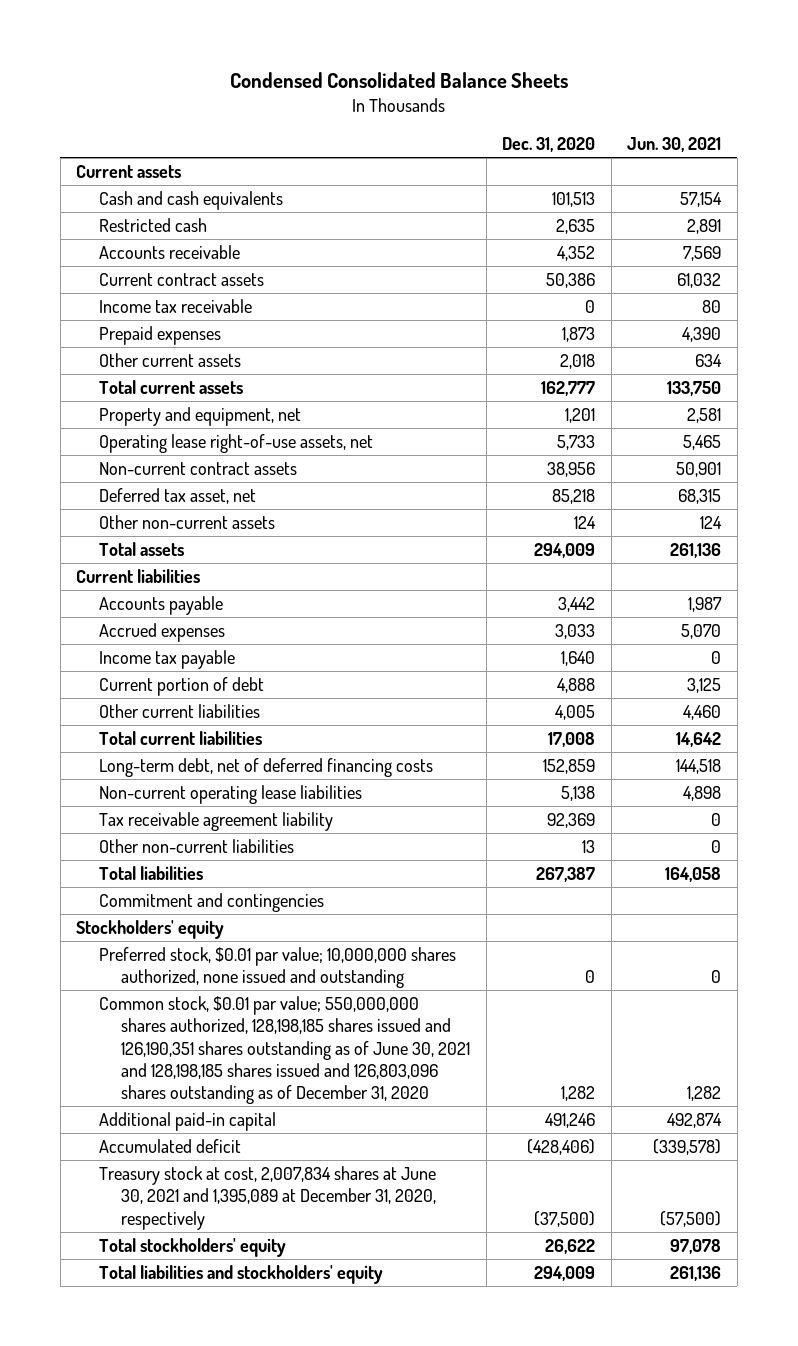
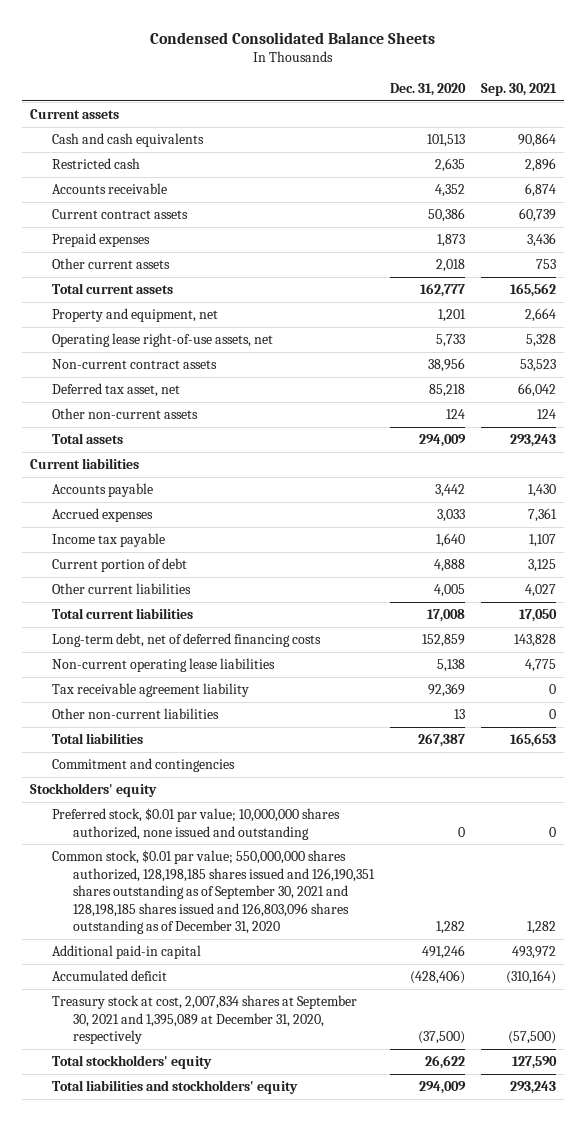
[627,137,722,153] Jun. 30, 2021 -> none
none -> [481,83,558,97] Sep. 30, 2021
[98,299,252,314] Income tax receivable -> none
[98,996,471,1105] Common stock, $0.01 par value; 550,000,000 shares authorized, 128,198,185 shares issued and 126,190,351 shares outstanding as of June 30, 2021 and 128,198,185 shares issued and 126,803,096 shares outstanding as of December 31, 2020 -> [51,850,375,935] Common stock, $0.01 par value; 550,000,000 shares authorized, 128,198,185 shares issued and 126,190,351 shares outstanding as of September 30, 2021 and 128,198,185 shares issued and 126,803,096 shares outstanding as of December 31, 2020
[98,1166,437,1230] Treasury stock at cost, 2,007,834 shares at June 30, 2021 and 1,395,089 at December 31, 2020, respectively -> [51,995,357,1045] Treasury stock at cost, 2,007,834 shares at September 30, 2021 and 1,395,089 at December 31, 2020, respectively

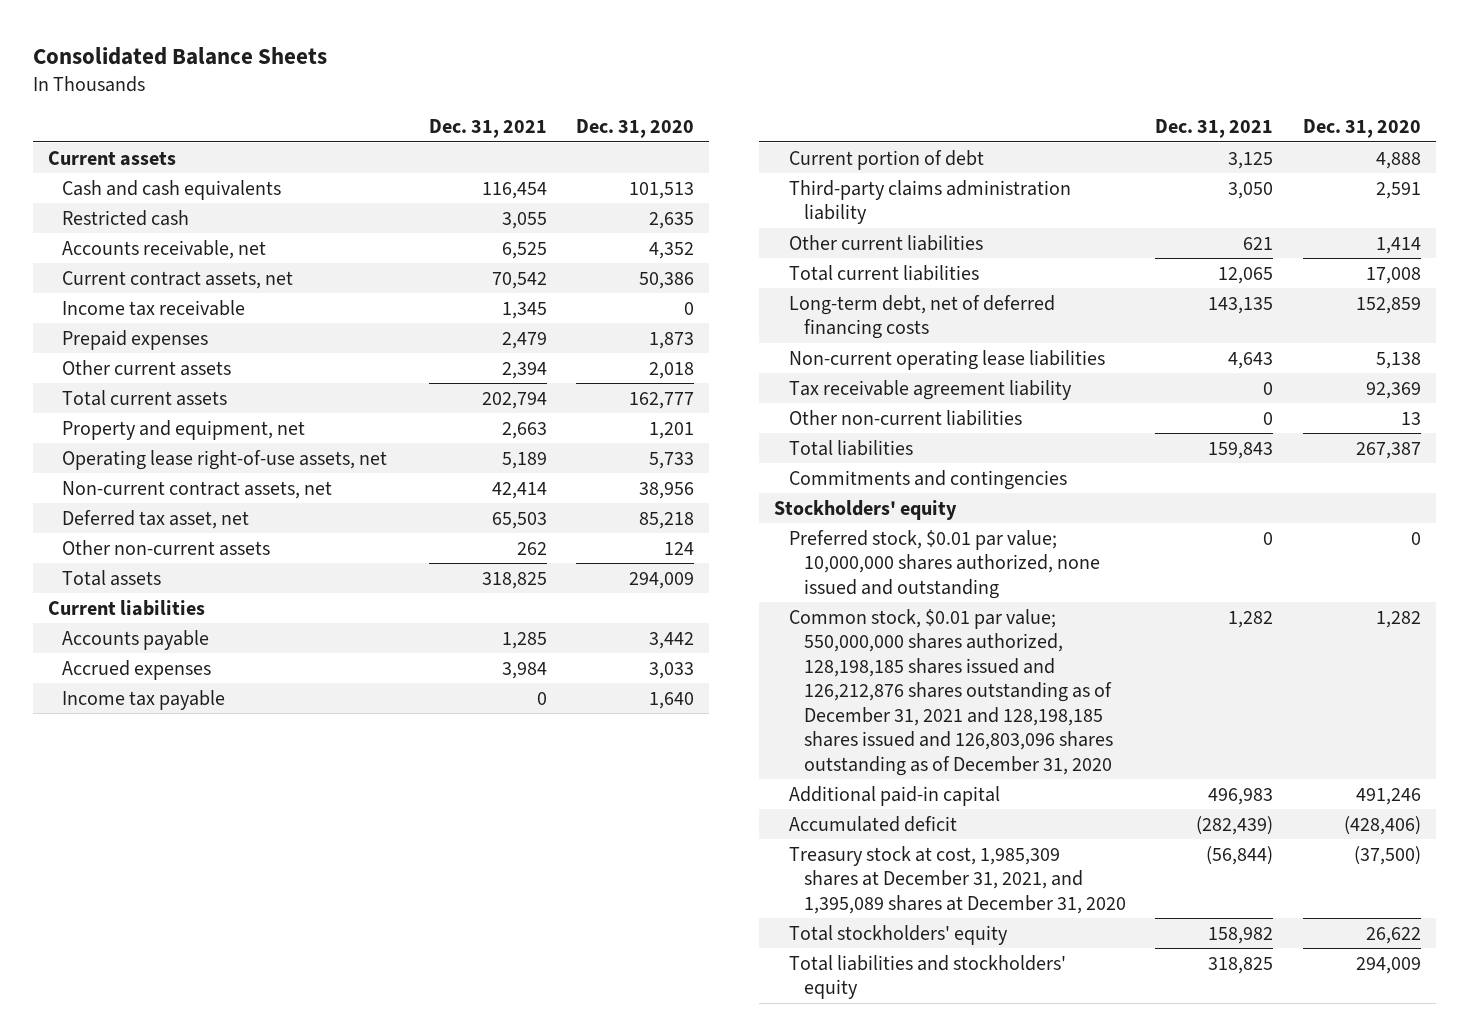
[150,31,436,44] Condensed Consolidated Balance Sheets -> [32,47,327,66] Consolidated Balance Sheets
[481,83,558,97] Sep. 30, 2021 -> none
none -> [428,119,547,139] Dec. 31, 2021
[51,183,167,195] Accounts receivable -> [62,239,267,259] Accounts receivable, net
[51,209,188,220] Current contract assets -> [62,270,294,289] Current contract assets, net
none -> [62,299,246,316] Income tax receivable
[51,359,217,370] Non-current contract assets -> [62,480,333,499] Non-current contract assets, net
none -> [788,179,1071,225] Third-party claims administration liability
[434,584,466,598] 4,005 -> [1375,236,1421,254] 1,414
[51,758,235,773] Commitment and contingencies -> [788,469,1067,490] Commitments and contingencies
[51,850,375,935] Common stock, $0.01 par value; 550,000,000 shares authorized, 128,198,185 shares issued and 126,190,351 shares outstanding as of September 30, 2021 and 128,198,185 shares issued and 126,803,096 shares outstanding as of December 31, 2020 -> [788,608,1113,776] Common stock, $0.01 par value; 550,000,000 shares authorized, 128,198,185 shares issued and 126,212,876 shares outstanding as of December 31, 2021 and 128,198,185 shares issued and 126,803,096 shares outstanding as of December 31, 2020
[51,995,357,1045] Treasury stock at cost, 2,007,834 shares at September 30, 2021 and 1,395,089 at December 31, 2020, respectively -> [788,845,1126,914] Treasury stock at cost, 1,985,309 shares at December 31, 2021, and 1,395,089 shares at December 31, 2020

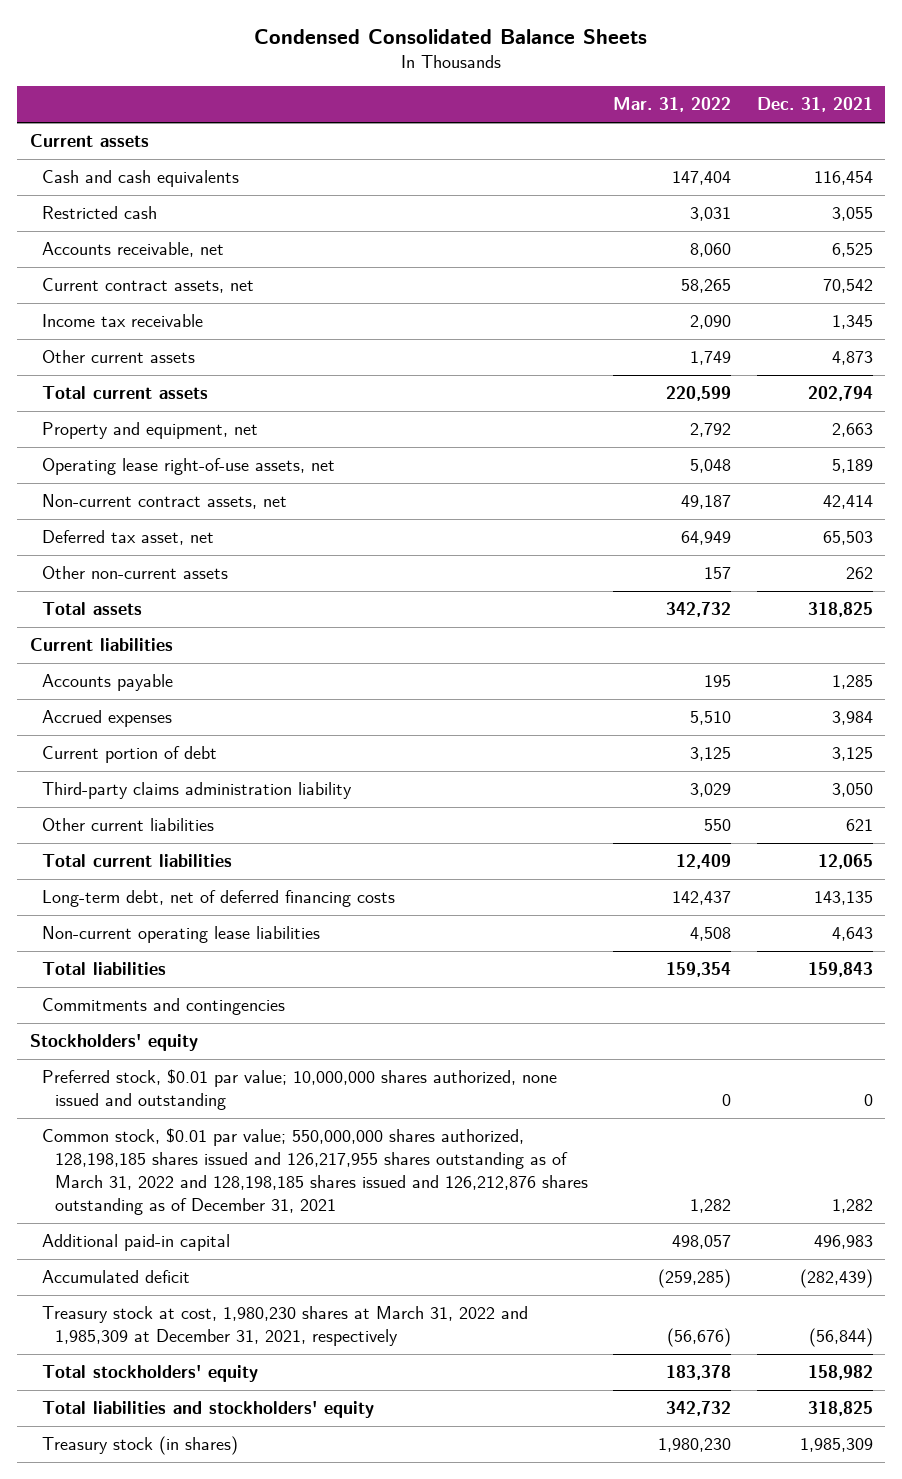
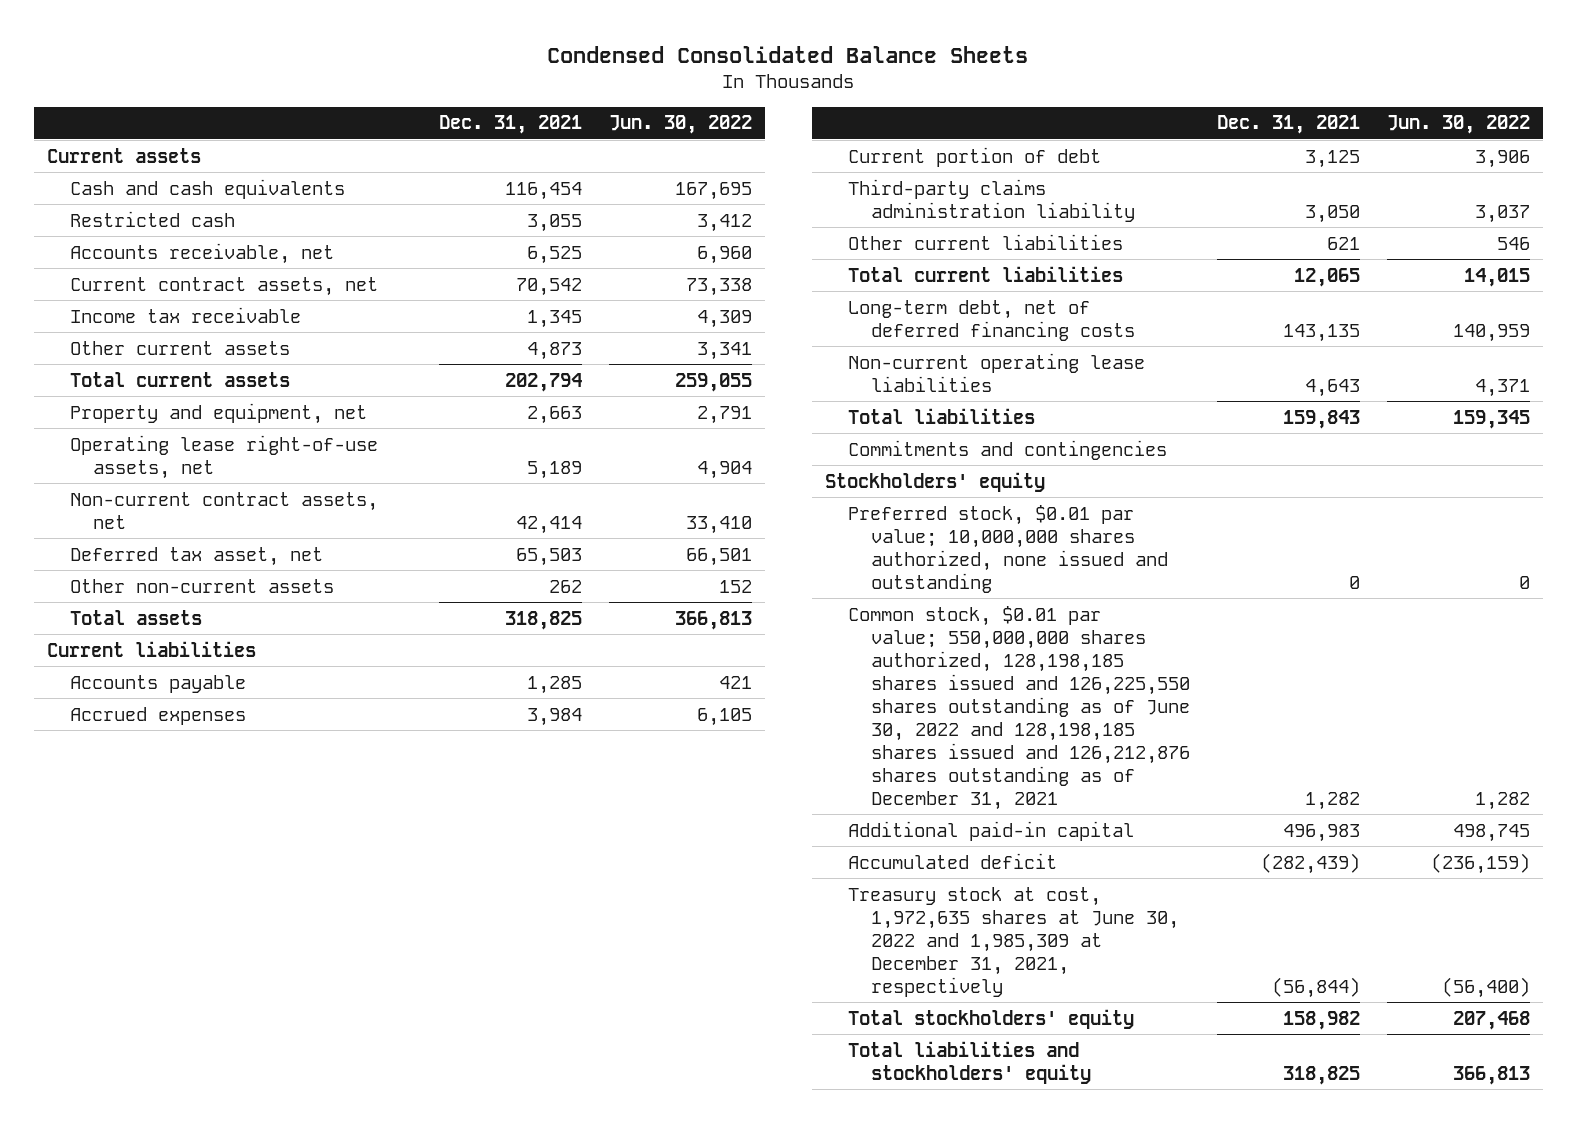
[613,97,732,113] Mar. 31, 2022 -> none
none -> [608,115,752,135] Jun. 30, 2022
[42,1128,588,1216] Common stock, $0.01 par value; 550,000,000 shares authorized, 128,198,185 shares issued and 126,217,955 shares outstanding as of March 31, 2022 and 128,198,185 shares issued and 126,212,876 shares outstanding as of December 31, 2021 -> [848,605,1191,810] Common stock, $0.01 par value; 550,000,000 shares authorized, 128,198,185 shares issued and 126,225,550 shares outstanding as of June 30, 2022 and 128,198,185 shares issued and 126,212,876 shares outstanding as of December 31, 2021
[42,1306,529,1347] Treasury stock at cost, 1,980,230 shares at March 31, 2022 and 1,985,309 at December 31, 2021, respectively -> [848,886,1180,997] Treasury stock at cost, 1,972,635 shares at June 30, 2022 and 1,985,309 at December 31, 2021, respectively
[42,1436,239,1456] Treasury stock (in shares) -> none

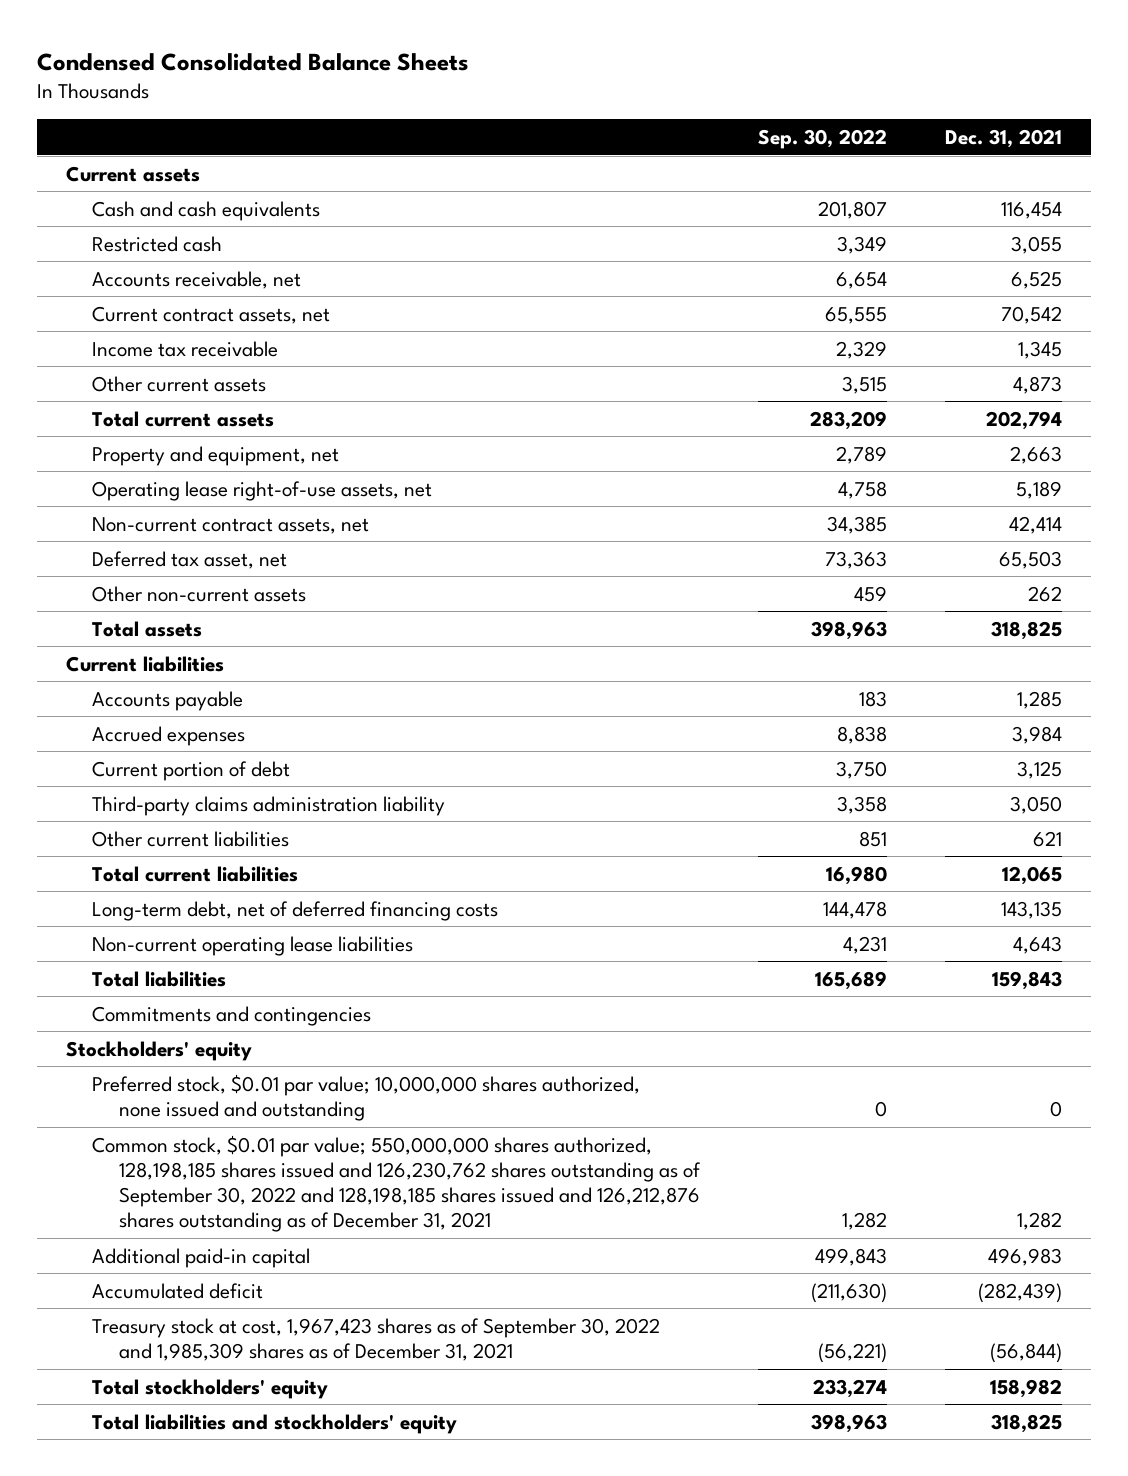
[608,115,752,135] Jun. 30, 2022 -> none
none -> [757,129,887,150] Sep. 30, 2022
[848,605,1191,810] Common stock, $0.01 par value; 550,000,000 shares authorized, 128,198,185 shares issued and 126,225,550 shares outstanding as of June 30, 2022 and 128,198,185 shares issued and 126,212,876 shares outstanding as of December 31, 2021 -> [92,1134,701,1233] Common stock, $0.01 par value; 550,000,000 shares authorized, 128,198,185 shares issued and 126,230,762 shares outstanding as of September 30, 2022 and 128,198,185 shares issued and 126,212,876 shares outstanding as of December 31, 2021
[848,886,1180,997] Treasury stock at cost, 1,972,635 shares at June 30, 2022 and 1,985,309 at December 31, 2021, respectively -> [92,1317,661,1361] Treasury stock at cost, 1,967,423 shares as of September 30, 2022 and 1,985,309 shares as of December 31, 2021

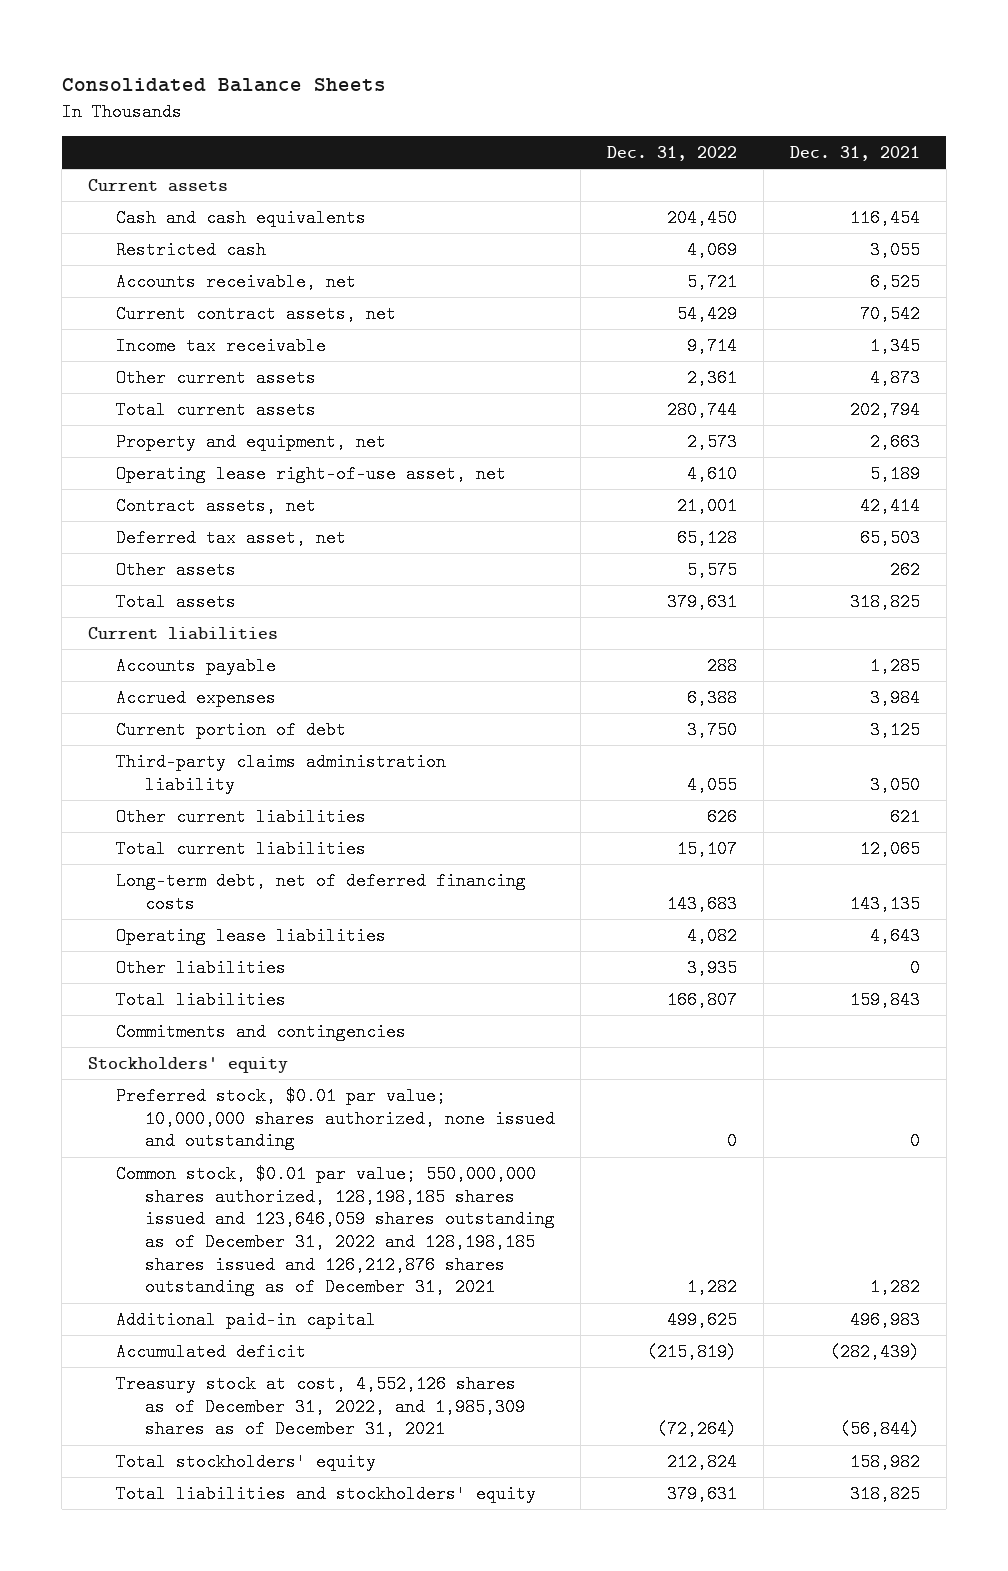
[37,52,470,71] Condensed Consolidated Balance Sheets -> [61,78,386,93] Consolidated Balance Sheets
[757,129,887,150] Sep. 30, 2022 -> none
none -> [607,145,738,161] Dec. 31, 2022
[92,480,433,501] Operating lease right-of-use assets, net -> [116,465,507,484] Operating lease right-of-use asset, net
[92,516,370,534] Non-current contract assets, net -> [116,497,317,516] Contract assets, net
[92,585,307,602] Other non-current assets -> [116,561,237,580] Other assets
[92,935,414,956] Non-current operating lease liabilities -> [116,927,387,946] Operating lease liabilities
none -> [116,959,287,978] Other liabilities
[92,1134,701,1233] Common stock, $0.01 par value; 550,000,000 shares authorized, 128,198,185 shares issued and 126,230,762 shares outstanding as of September 30, 2022 and 128,198,185 shares issued and 126,212,876 shares outstanding as of December 31, 2021 -> [116,1165,555,1297] Common stock, $0.01 par value; 550,000,000 shares authorized, 128,198,185 shares issued and 123,646,059 shares outstanding as of December 31, 2022 and 128,198,185 shares issued and 126,212,876 shares outstanding as of December 31, 2021
[92,1317,661,1361] Treasury stock at cost, 1,967,423 shares as of September 30, 2022 and 1,985,309 shares as of December 31, 2021 -> [116,1375,525,1439] Treasury stock at cost, 4,552,126 shares as of December 31, 2022, and 1,985,309 shares as of December 31, 2021

